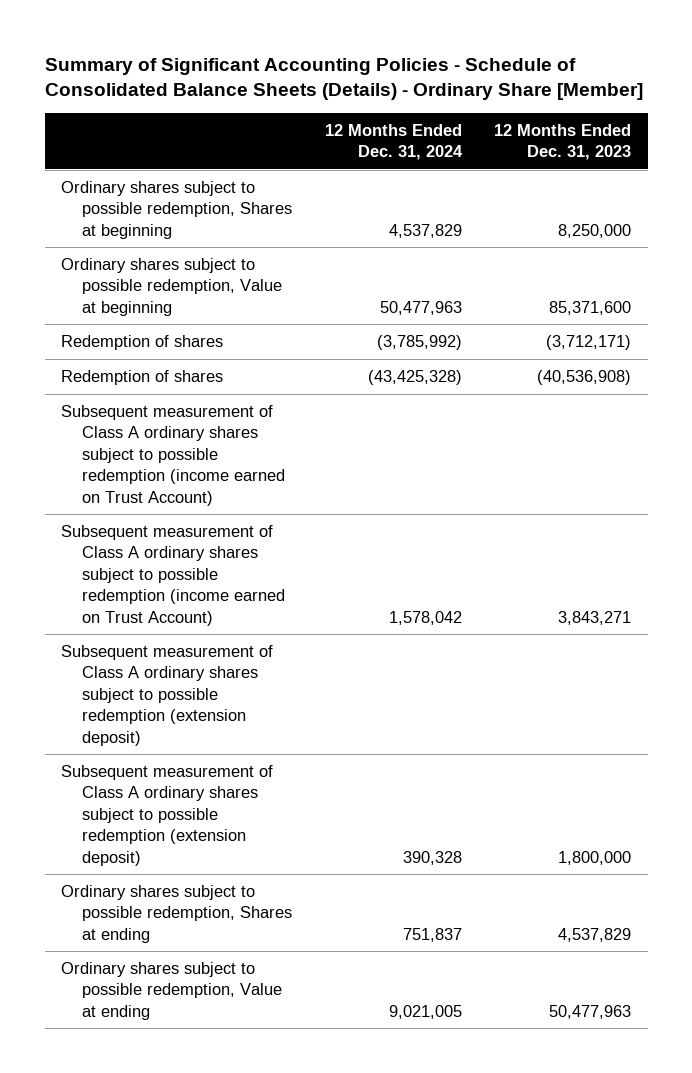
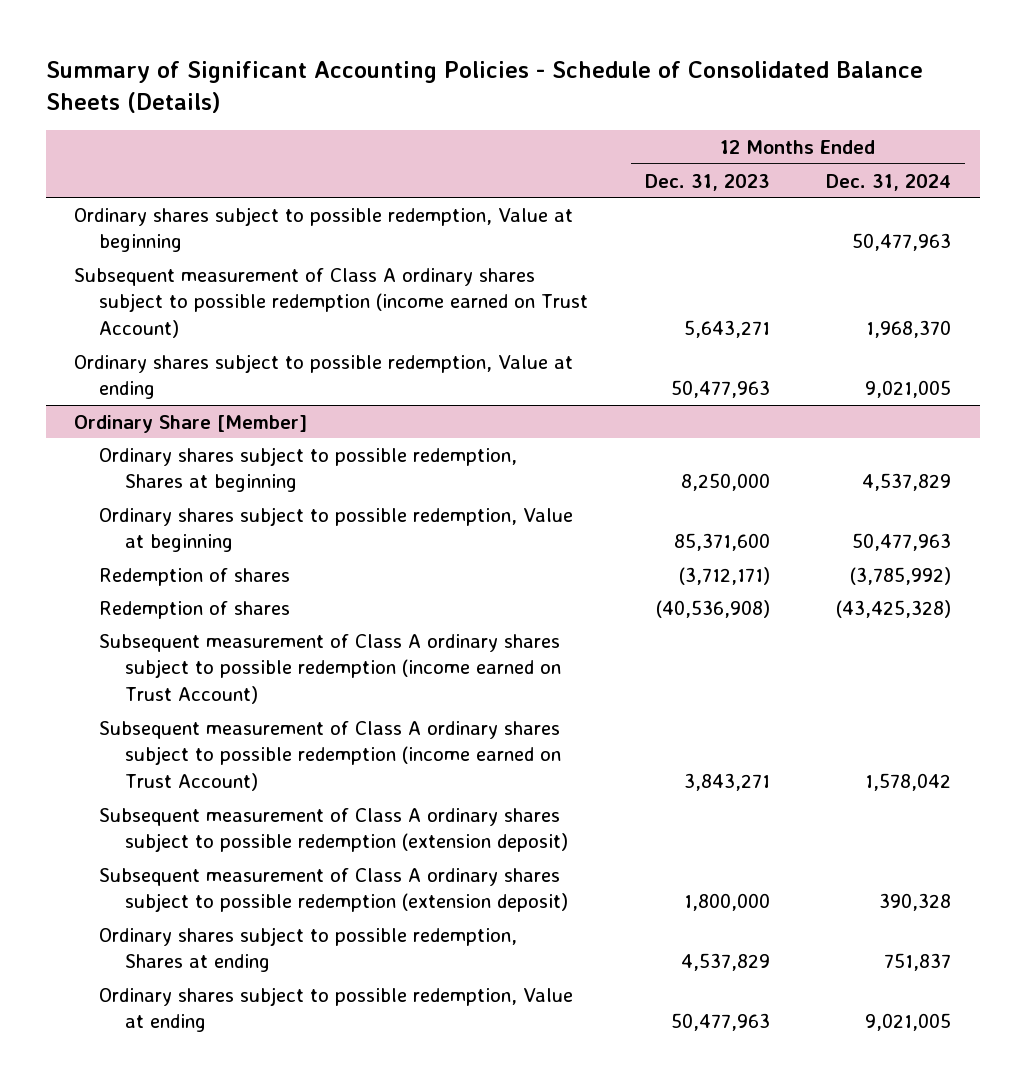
[44,57,643,101] Summary of Significant Accounting Policies - Schedule of Consolidated Balance Sheets (Details) - Ordinary Share [Member] -> [45,60,923,113] Summary of Significant Accounting Policies - Schedule of Consolidated Balance Sheets (Details)
none -> [73,206,573,253] Ordinary shares subject to possible redemption, Value at beginning
none -> [73,267,589,339] Subsequent measurement of Class A ordinary shares subject to possible redemption (income earned on Trust Account)
none -> [73,353,573,400] Ordinary shares subject to possible redemption, Value at ending
none -> [73,414,307,433] Ordinary Share [Member]

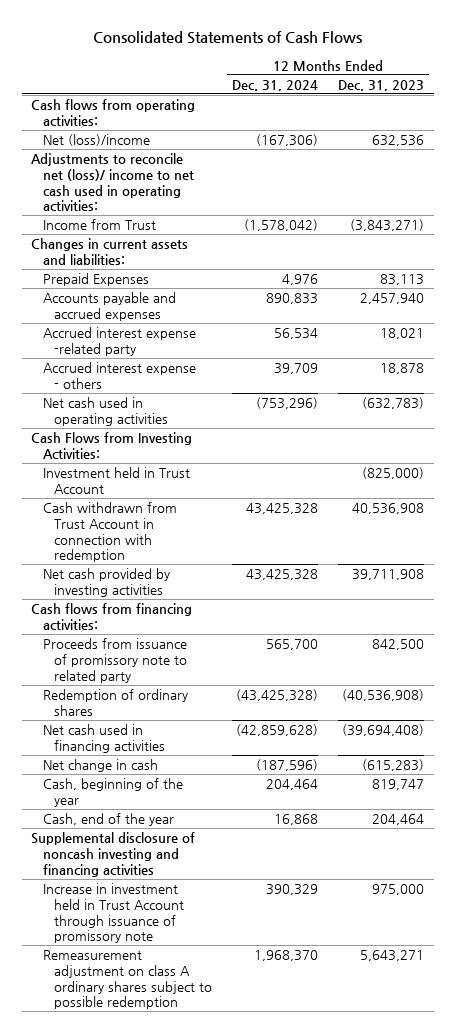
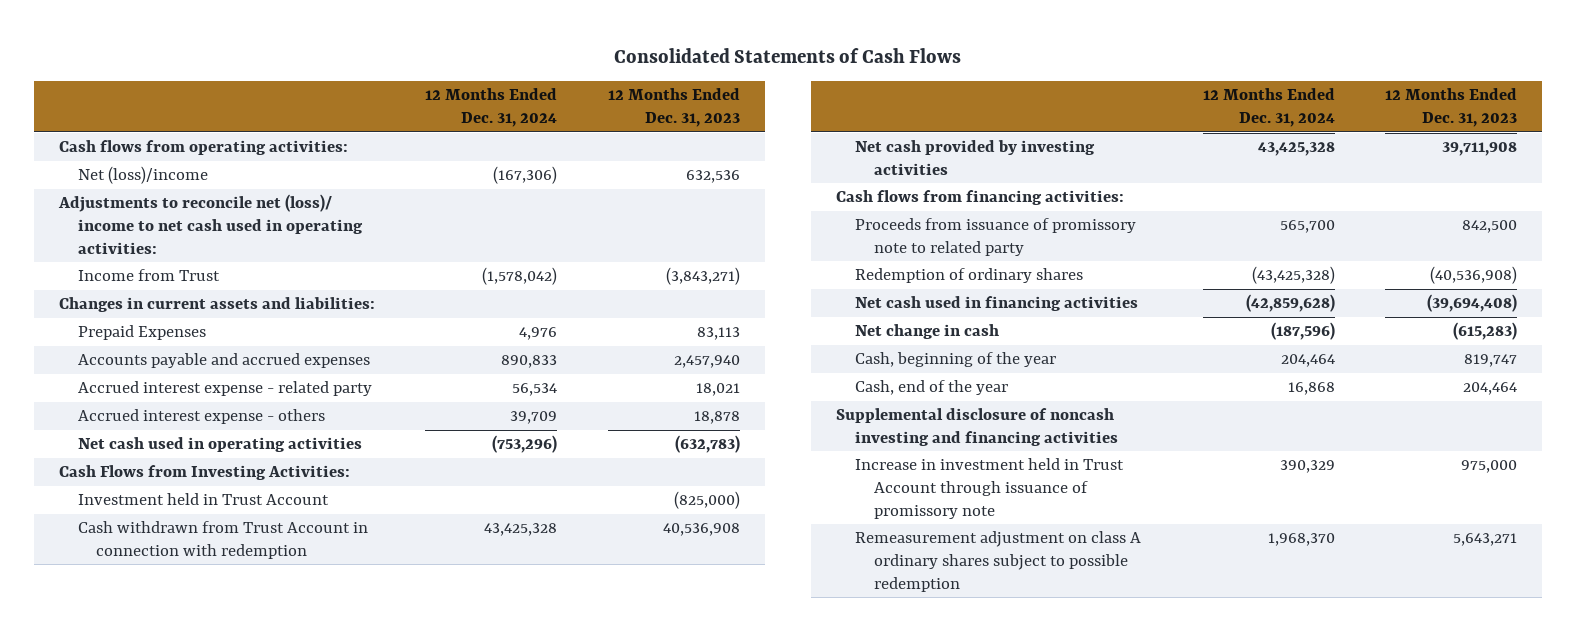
[42,327,196,356] Accrued interest expense -related party -> [77,381,372,397] Accrued interest expense - related party

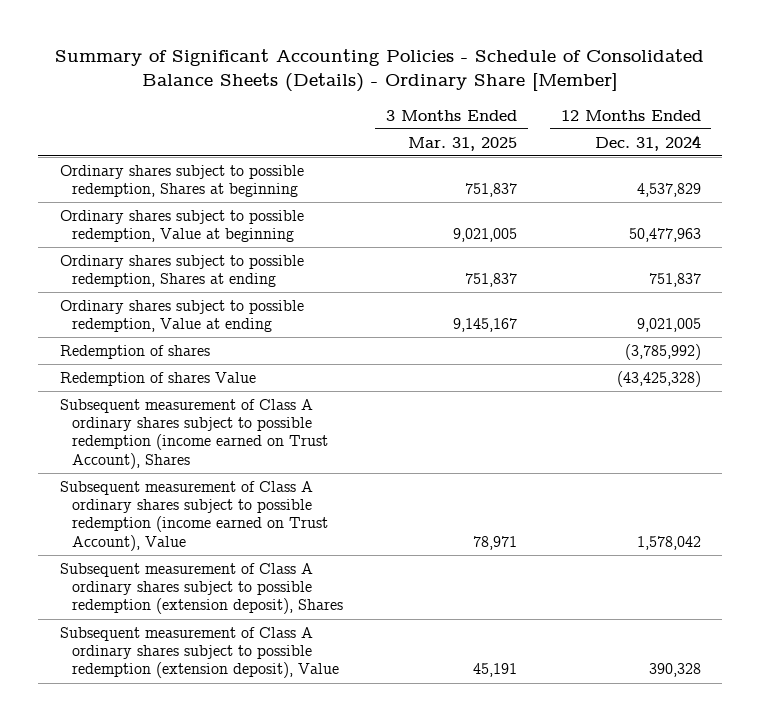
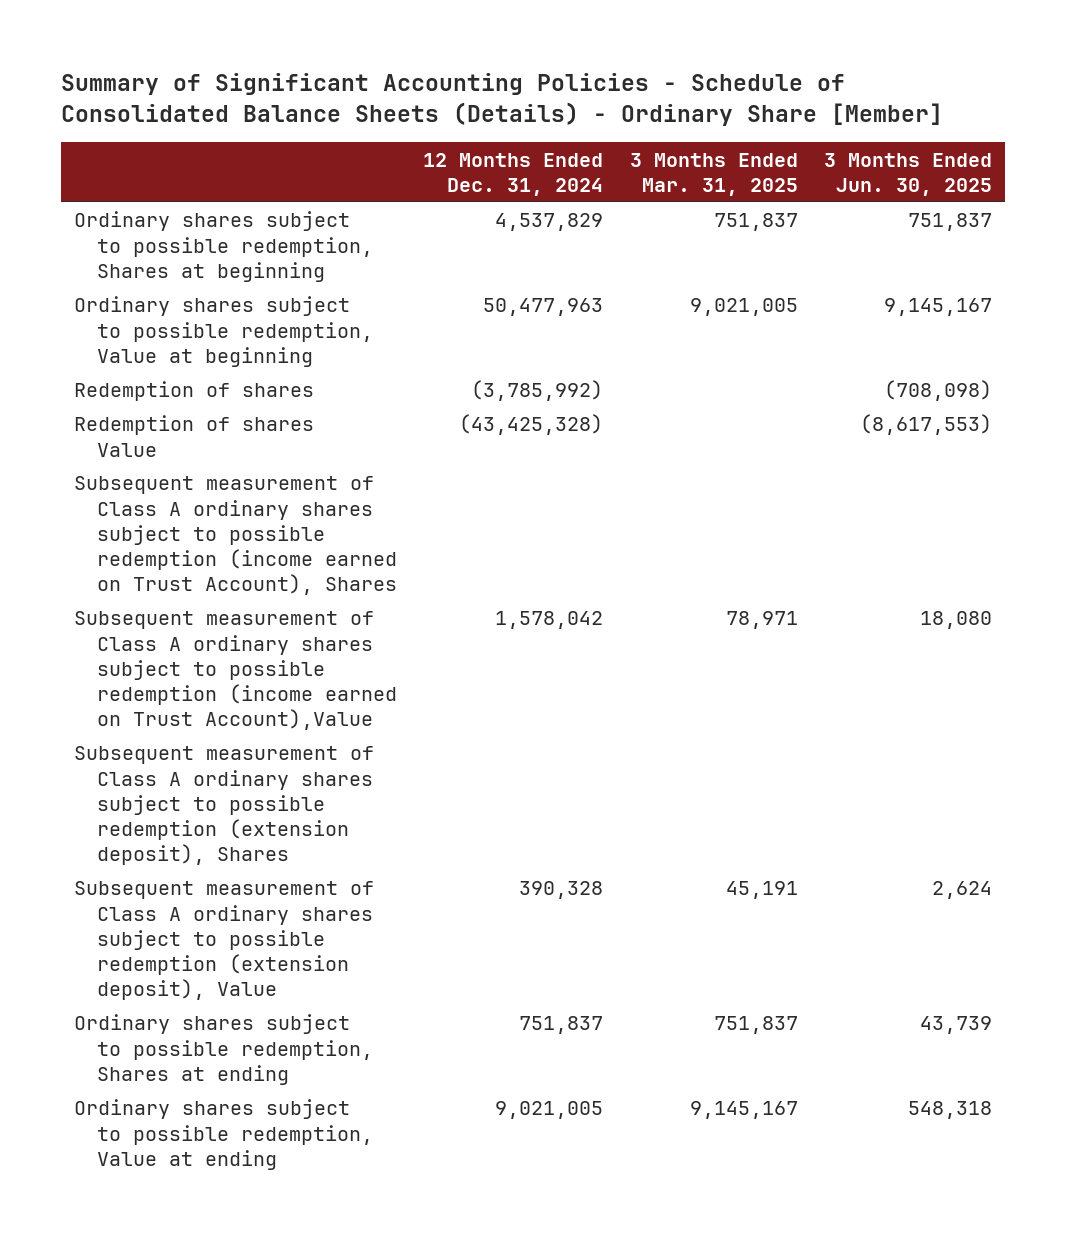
none -> [823,152,992,196] 3 Months Ended Jun. 30, 2025
[59,480,328,551] Subsequent measurement of Class A ordinary shares subject to possible redemption (income earned on Trust Account), Value -> [73,611,397,731] Subsequent measurement of Class A ordinary shares subject to possible redemption (income earned on Trust Account),Value
[59,254,304,288] Ordinary shares subject to possible redemption, Shares at ending -> [73,1014,373,1085] Ordinary shares subject to possible redemption, Shares at ending
[59,299,304,333] Ordinary shares subject to possible redemption, Value at ending -> [73,1099,373,1170] Ordinary shares subject to possible redemption, Value at ending

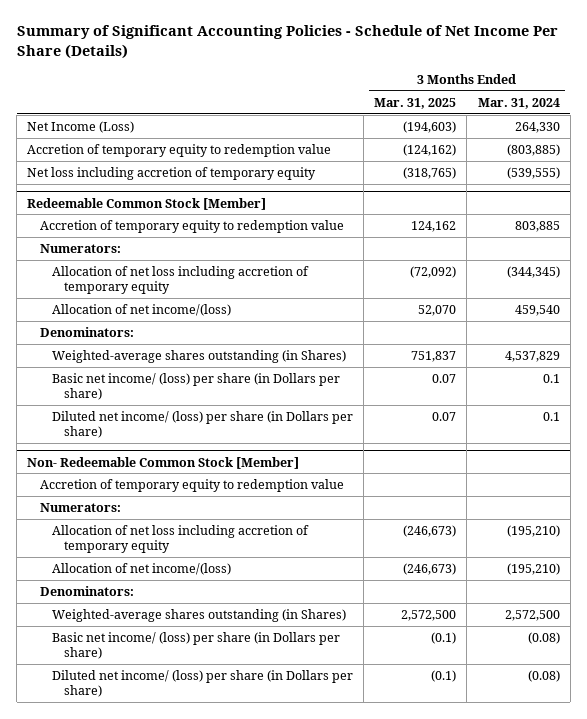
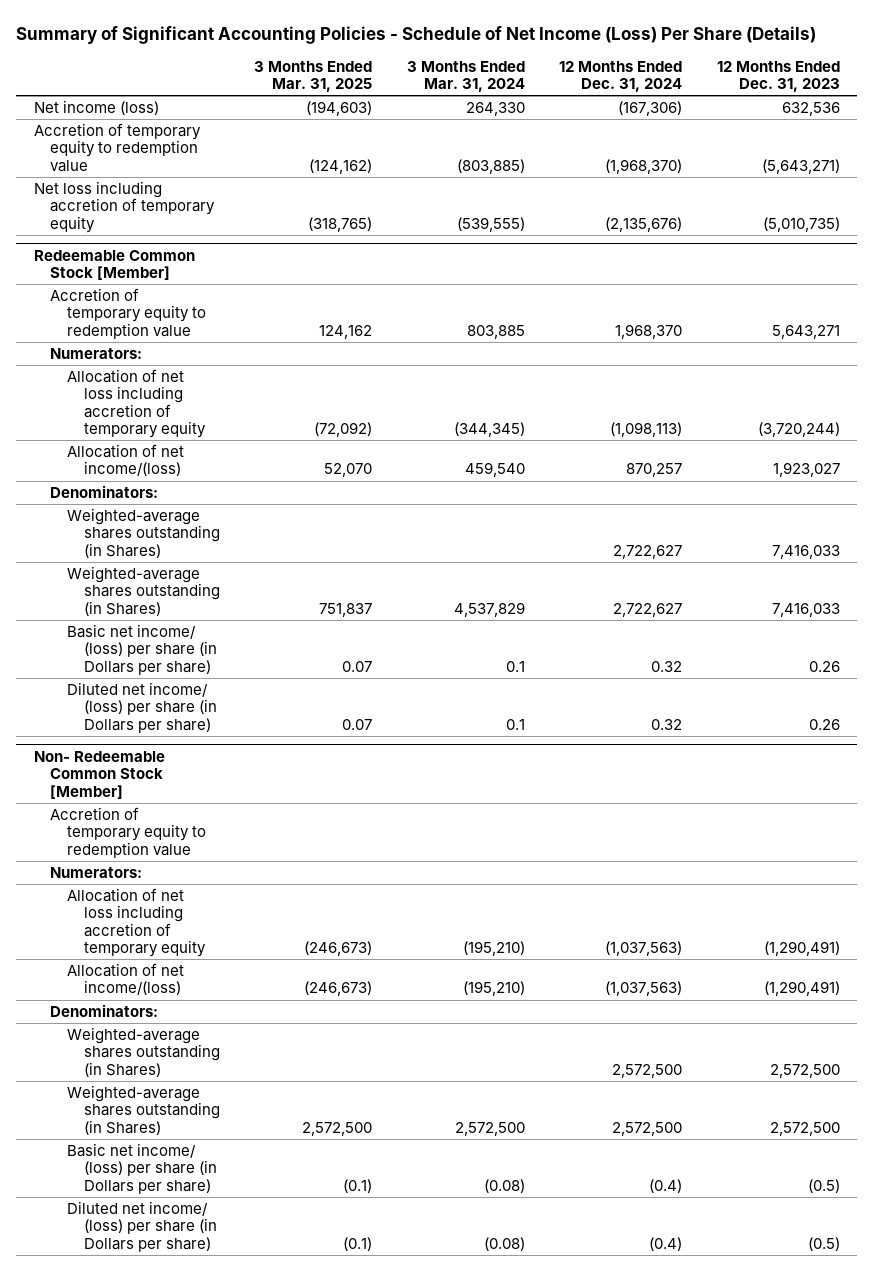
[16,25,558,59] Summary of Significant Accounting Policies - Schedule of Net Income Per Share (Details) -> [16,25,817,44] Summary of Significant Accounting Policies - Schedule of Net Income (Loss) Per Share (Details)
none -> [559,60,683,93] 12 Months Ended Dec. 31, 2024
none -> [716,60,840,93] 12 Months Ended Dec. 31, 2023
[27,120,135,133] Net Income (Loss) -> [33,100,159,116] Net income (loss)
none -> [67,508,220,558] Weighted-average shares outstanding (in Shares)
none -> [67,1027,220,1077] Weighted-average shares outstanding (in Shares)

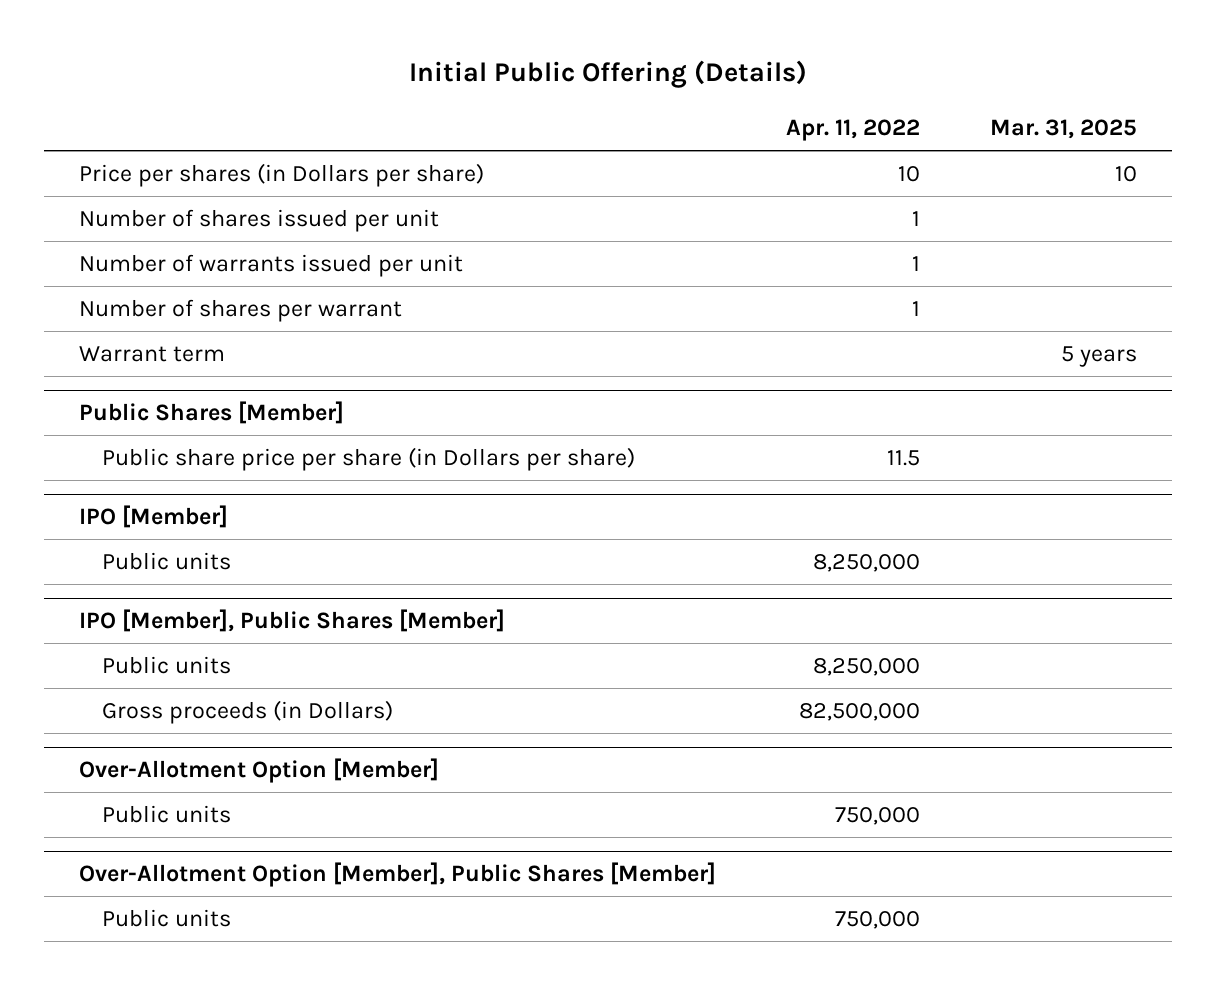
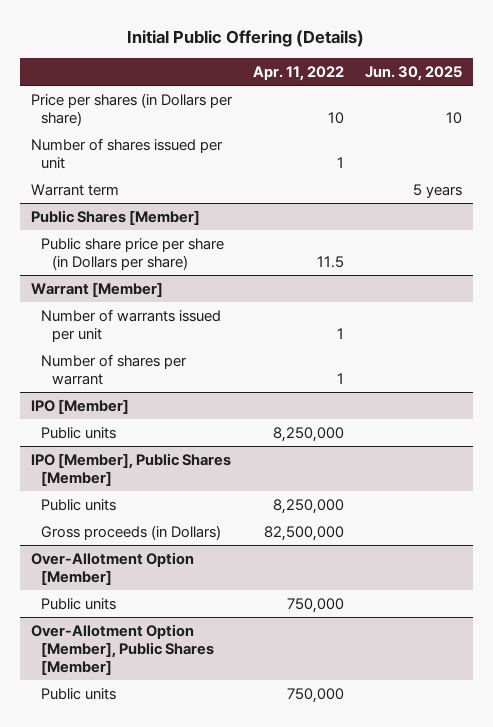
[989,118,1137,139] Mar. 31, 2025 -> none
none -> [365,65,463,81] Jun. 30, 2025
[79,254,464,278] Number of warrants issued per unit -> none
[79,299,403,323] Number of shares per warrant -> none
none -> [30,281,163,297] Warrant [Member]
none -> [41,308,222,342] Number of warrants issued per unit
none -> [41,353,188,385] Number of shares per warrant

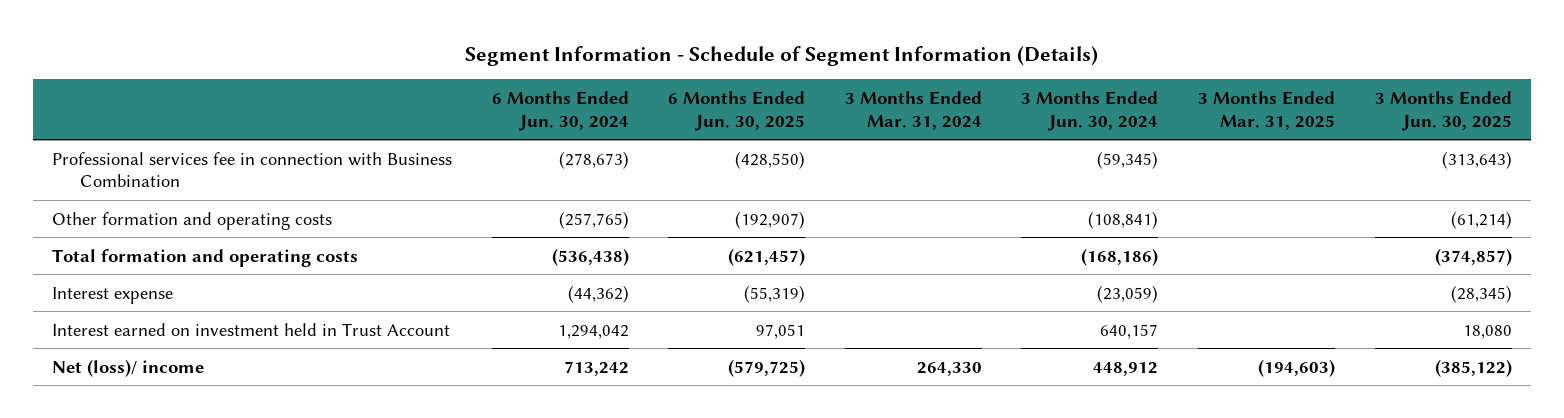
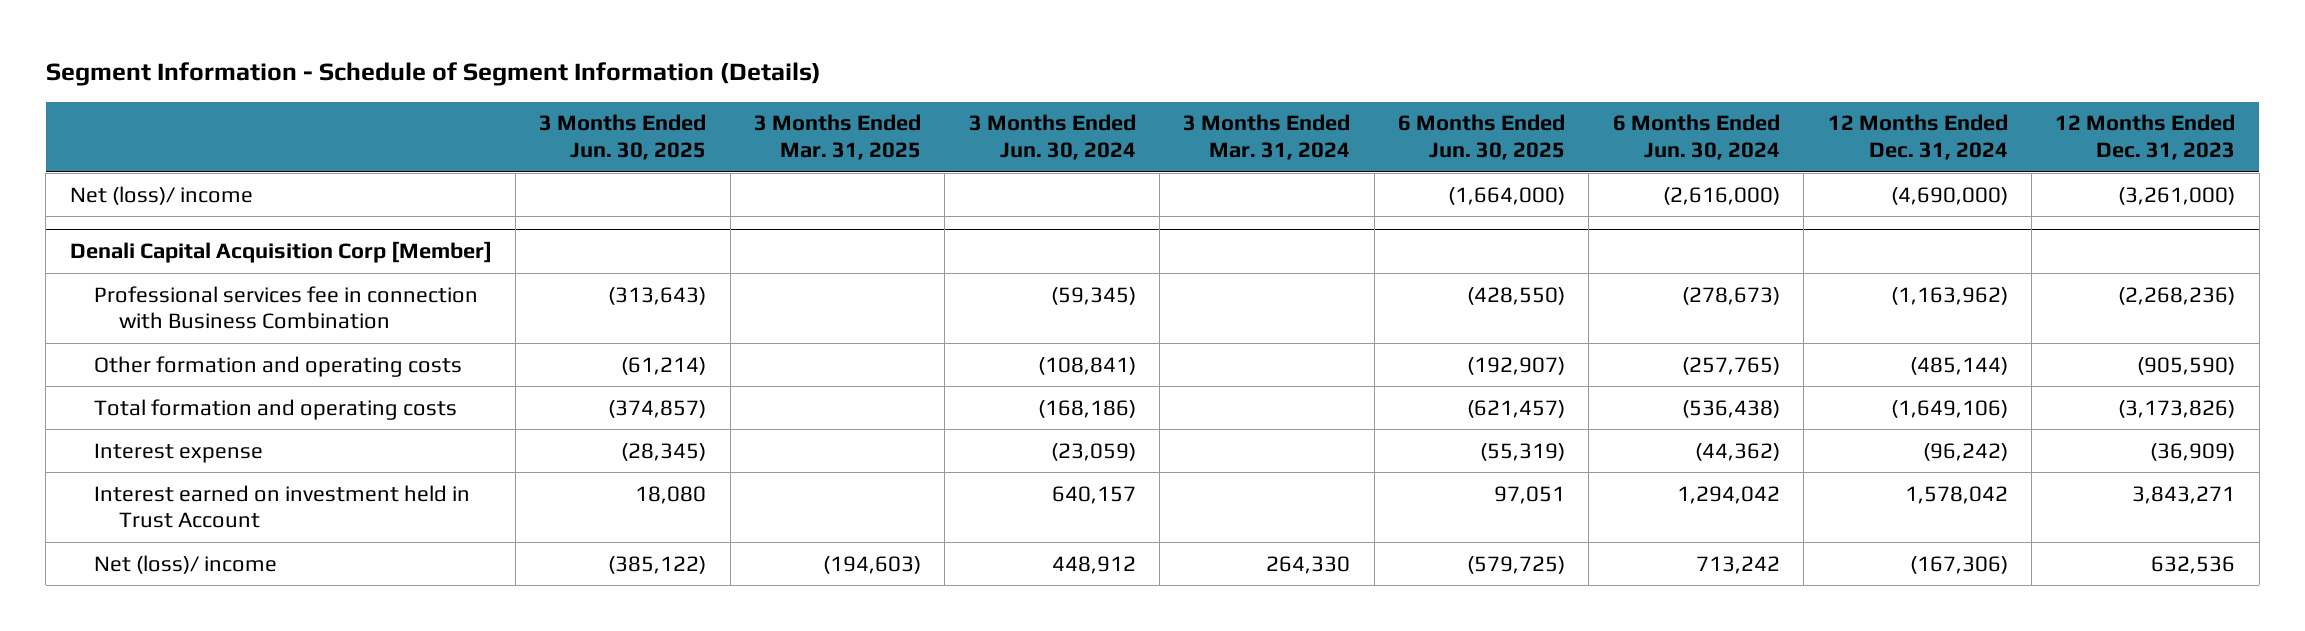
none -> [1827,114,2008,160] 12 Months Ended Dec. 31, 2024
none -> [2055,114,2236,160] 12 Months Ended Dec. 31, 2023
none -> [69,185,253,205] Net (loss)/ income
none -> [69,241,492,264] Denali Capital Acquisition Corp [Member]

